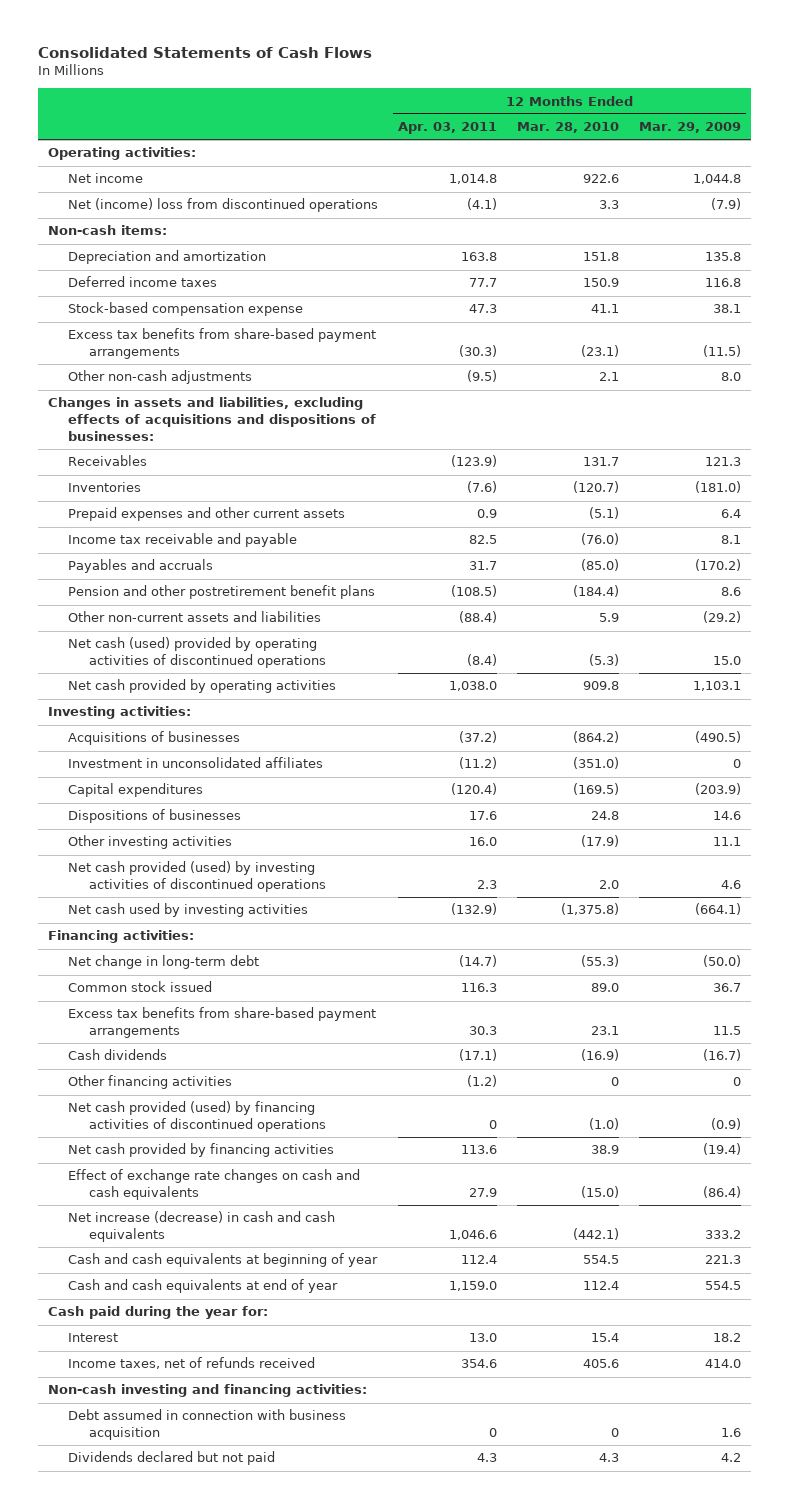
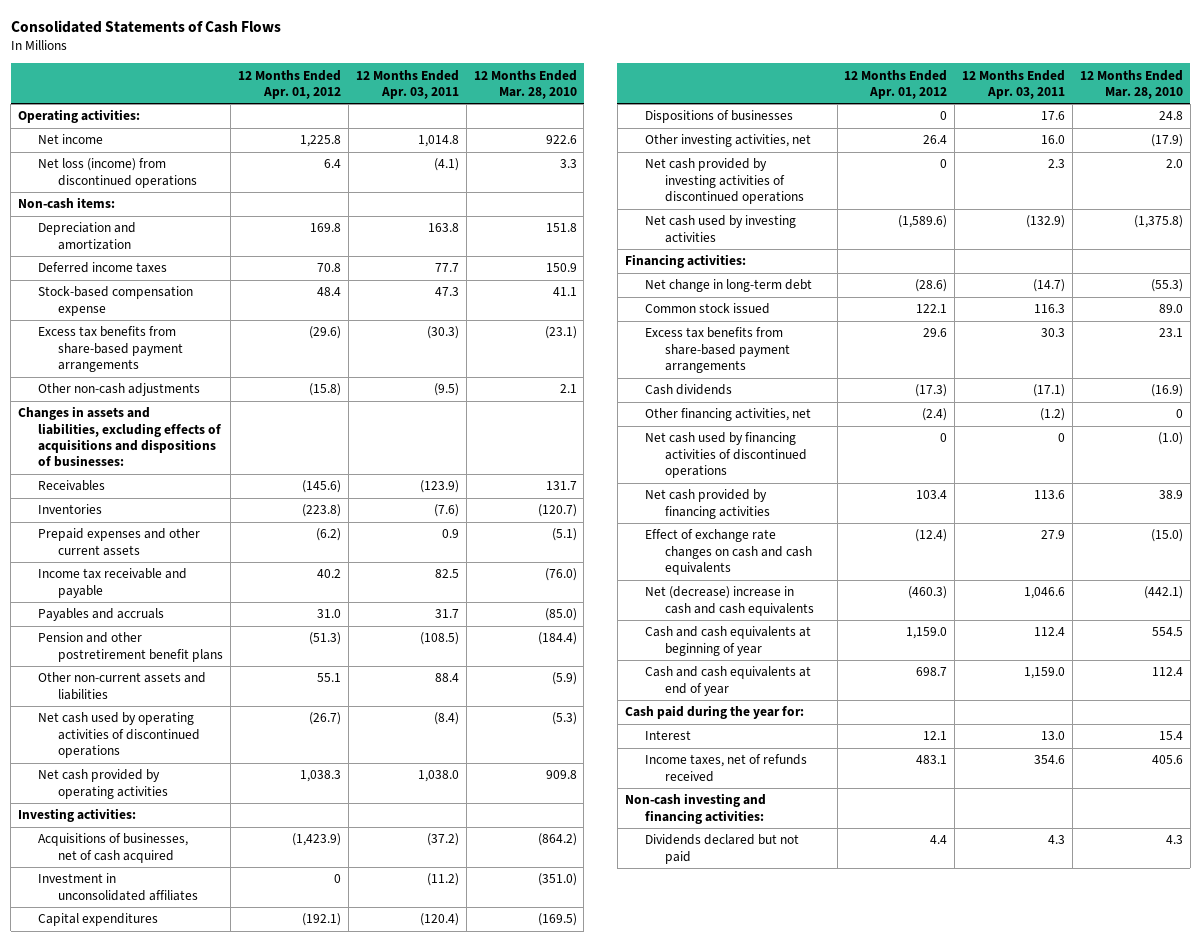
[639,122,742,134] Mar. 29, 2009 -> none
none -> [237,69,341,99] 12 Months Ended Apr. 01, 2012
[68,198,379,213] Net (income) loss from discontinued operations -> [38,158,198,188] Net loss (income) from discontinued operations
[459,611,498,624] (88.4) -> [434,673,459,683] 88.4
[599,613,620,623] 5.9 -> [551,672,577,686] (5.9)
[68,637,326,669] Net cash (used) provided by operating activities of discontinued operations -> [38,712,201,758] Net cash used by operating activities of discontinued operations
[68,731,241,746] Acquisitions of businesses -> [38,833,189,863] Acquisitions of businesses, net of cash acquired
[68,835,233,850] Other investing activities -> [644,134,811,148] Other investing activities, net
[68,861,326,893] Net cash provided (used) by investing activities of discontinued operations -> [644,158,804,204] Net cash provided by investing activities of discontinued operations
[68,1075,233,1090] Other financing activities -> [644,408,811,422] Other financing activities, net
[68,1101,326,1133] Net cash provided (used) by financing activities of discontinued operations -> [644,432,807,478] Net cash used by financing activities of discontinued operations
[68,1211,336,1243] Net increase (decrease) in cash and cash equivalents -> [644,586,814,616] Net (decrease) increase in cash and cash equivalents
[68,1409,347,1441] Debt assumed in connection with business acquisition -> none

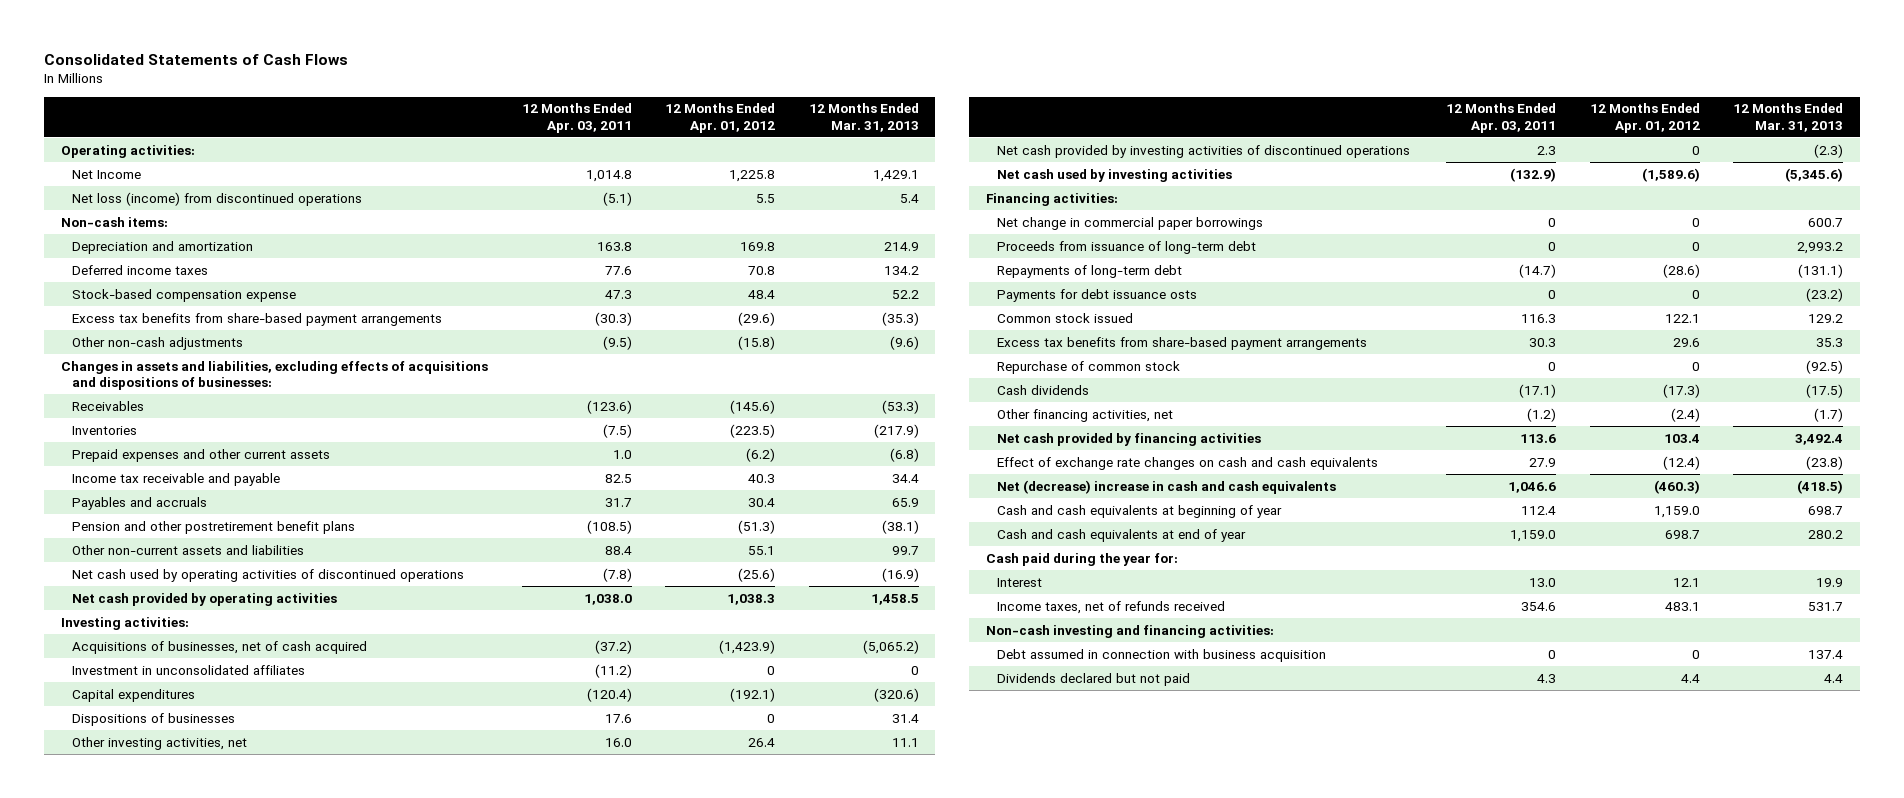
[473,69,577,99] 12 Months Ended Mar. 28, 2010 -> none
none -> [808,103,919,132] 12 Months Ended Mar. 31, 2013
[38,134,104,145] Net income -> [72,169,142,179] Net Income
[323,159,341,169] 6.4 -> [756,193,776,203] 5.5
[433,158,459,172] (4.1) -> [602,191,632,206] (5.1)
[434,263,459,273] 77.7 -> [604,265,632,275] 77.6
[419,480,459,494] (123.9) -> [586,399,632,414] (123.6)
[301,504,341,518] (223.8) -> [730,423,776,438] (223.5)
[433,504,459,518] (7.6) -> [602,423,632,438] (7.5)
[441,529,459,539] 0.9 -> [612,449,632,459] 1.0
[316,569,341,579] 40.2 -> [748,473,776,483] 40.3
[316,609,341,619] 31.0 -> [748,497,776,507] 30.4
[308,712,341,726] (26.7) -> [738,567,776,582] (25.6)
[433,712,459,726] (8.4) -> [602,567,632,582] (7.8)
none -> [996,216,1263,230] Net change in commercial paper borrowings
none -> [996,240,1256,254] Proceeds from issuance of long-term debt
[644,279,812,293] Net change in long-term debt -> [996,264,1182,278] Repayments of long-term debt
none -> [996,288,1197,302] Payments for debt issuance osts
none -> [996,360,1180,374] Repurchase of common stock
[644,432,807,478] Net cash used by financing activities of discontinued operations -> none
none -> [996,648,1326,662] Debt assumed in connection with business acquisition

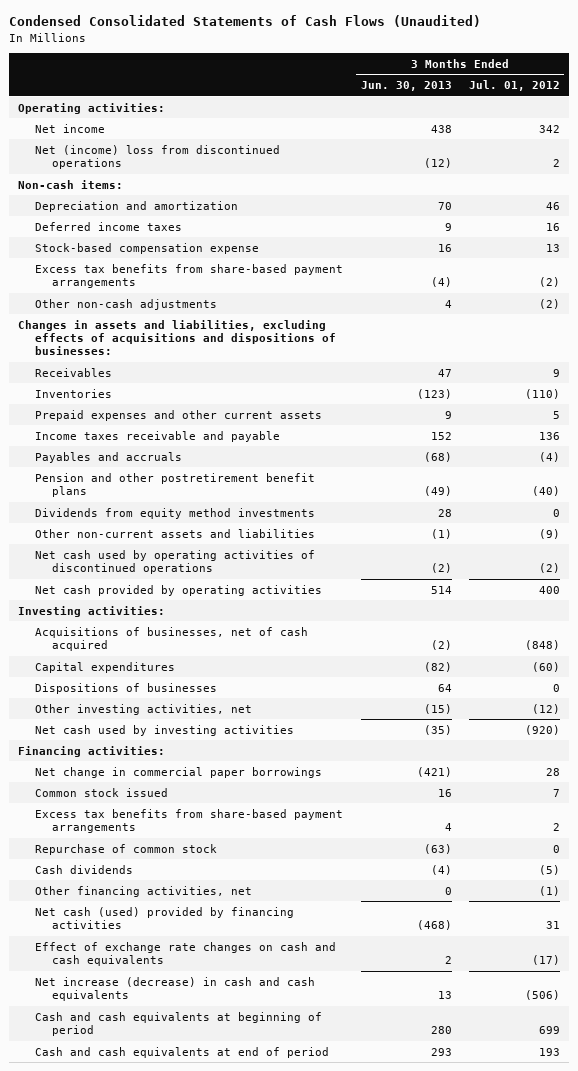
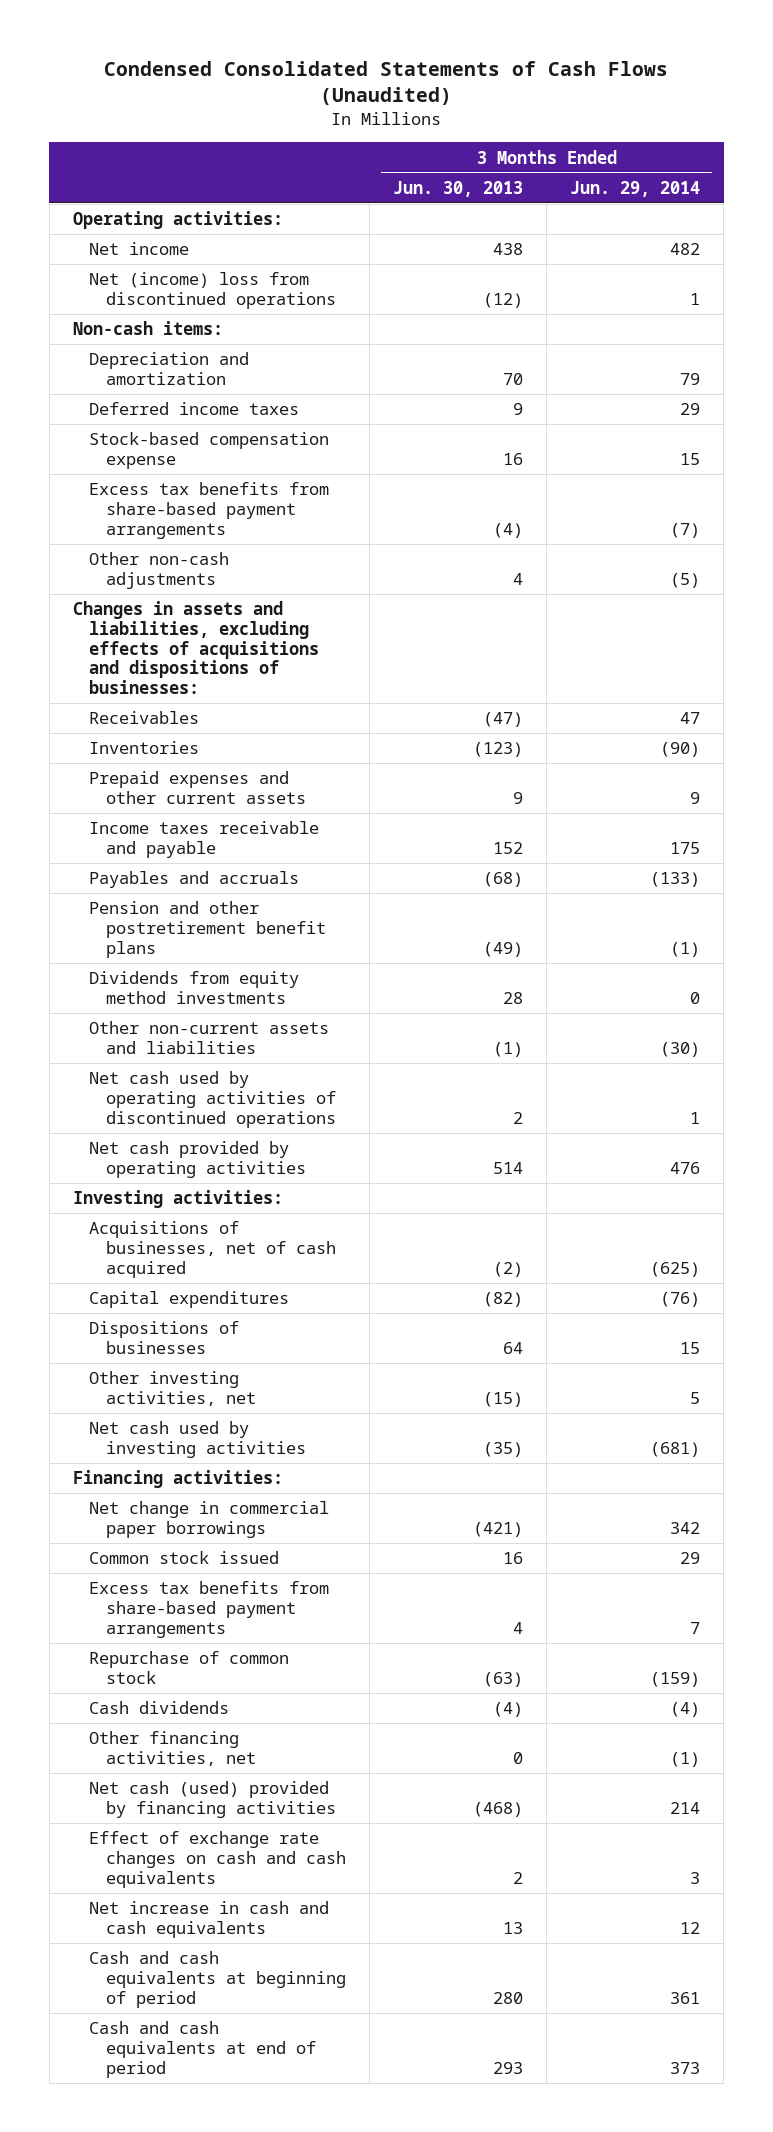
[469,80,561,92] Jul. 01, 2012 -> none
none -> [570,180,701,197] Jun. 29, 2014
[437,368,452,377] 47 -> [483,712,524,728] (47)
[430,562,452,573] (2) -> [513,1111,524,1124] 2
[35,976,316,1001] Net increase (decrease) in cash and cash equivalents -> [89,1901,330,1939] Net increase in cash and cash equivalents

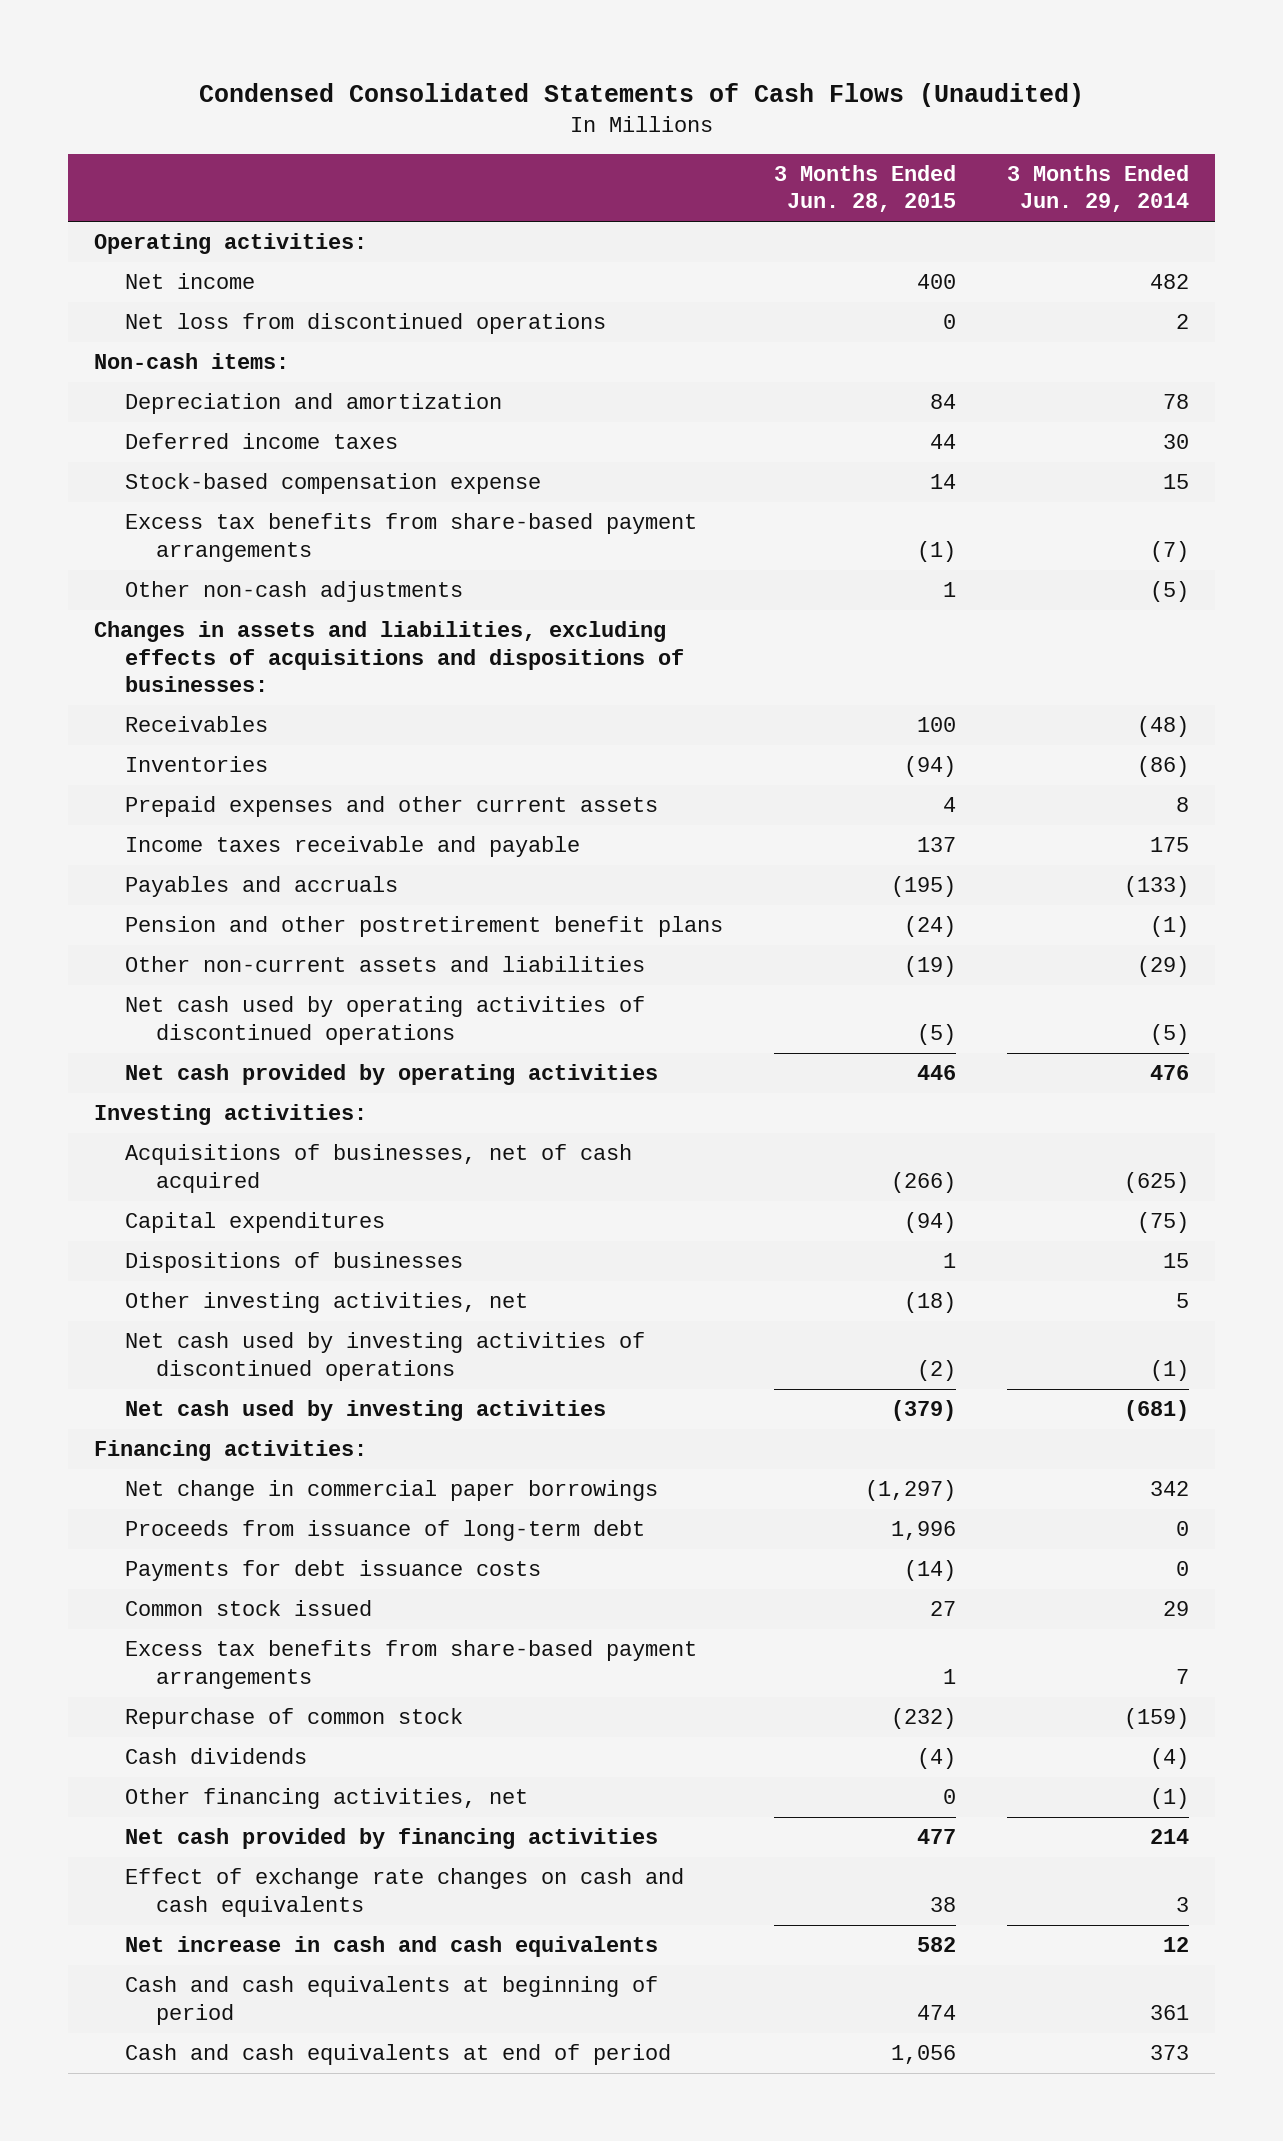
[393,180,524,197] Jun. 30, 2013 -> none
none -> [774,165,957,213] 3 Months Ended Jun. 28, 2015
[89,272,336,310] Net (income) loss from discontinued operations -> [124,313,606,335] Net loss from discontinued operations
[690,293,701,306] 1 -> [1176,314,1190,330] 2
[680,373,701,386] 79 -> [1163,394,1190,410] 78
[680,403,701,416] 29 -> [1163,434,1190,450] 30
[680,712,701,725] 47 -> [1137,716,1190,738] (48)
[660,742,701,758] (90) -> [1137,756,1190,778] (86)
[690,792,701,805] 9 -> [1176,797,1190,813] 8
[89,971,300,1005] Dividends from equity method investments -> none
[660,1042,701,1058] (30) -> [1137,956,1190,978] (29)
[690,1111,701,1124] 1 -> [1150,1023,1190,1045] (5)
[660,1292,701,1308] (76) -> [1137,1212,1190,1234] (75)
none -> [124,1332,645,1381] Net cash used by investing activities of discontinued operations
none -> [124,1520,645,1542] Proceeds from issuance of long-term debt
none -> [124,1560,541,1582] Payments for debt issuance costs
[89,1781,336,1819] Net cash (used) provided by financing activities -> [124,1828,658,1850] Net cash provided by financing activities

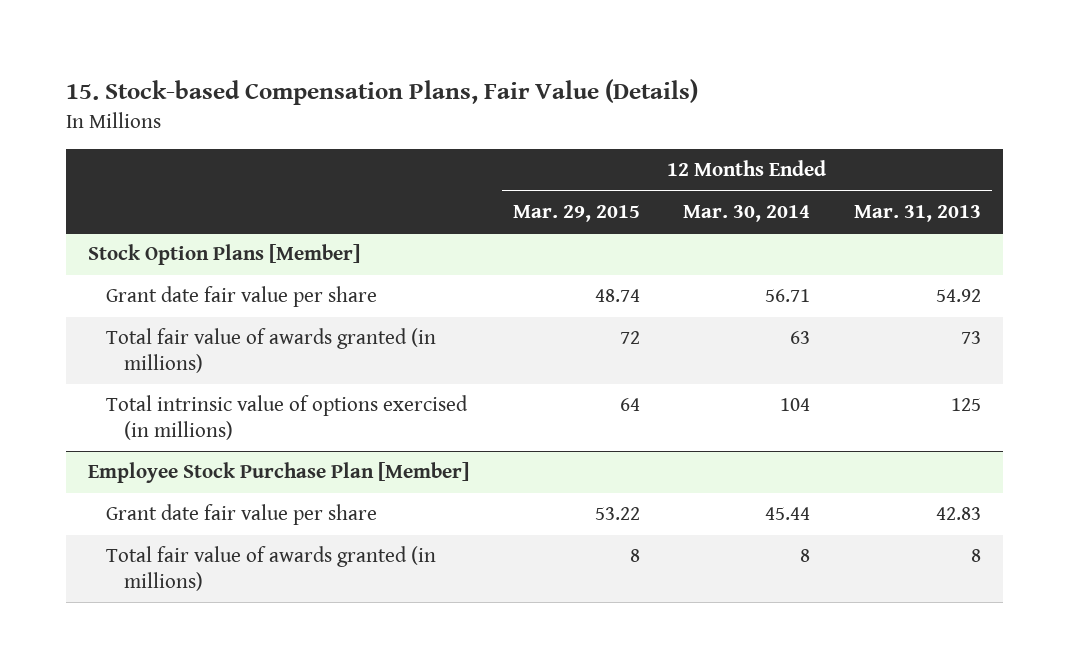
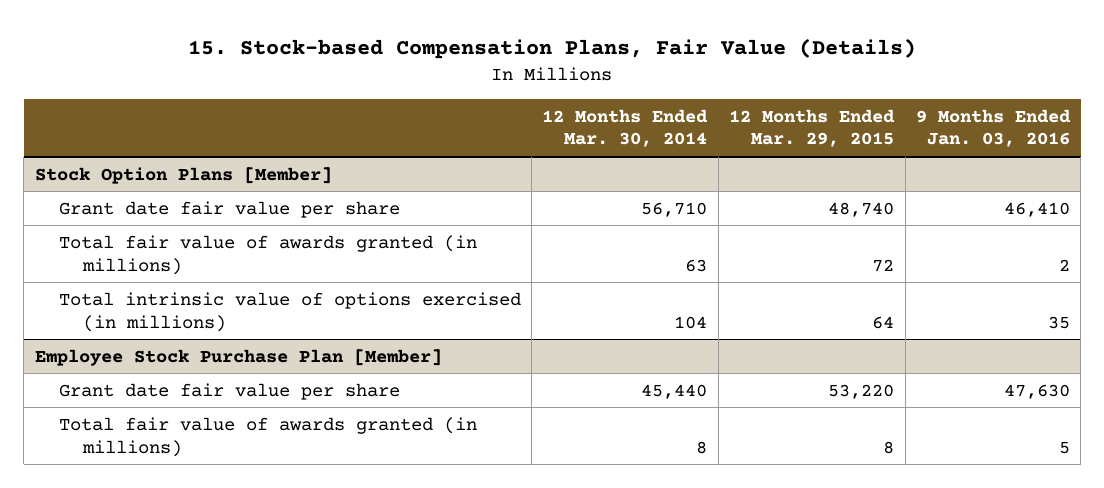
[854,204,982,222] Mar. 31, 2013 -> none
none -> [915,108,1071,148] 9 Months Ended Jan. 03, 2016
[594,289,640,303] 48.74 -> [828,201,895,217] 48,740
[765,289,811,303] 56.71 -> [641,201,708,217] 56,710
[594,507,640,521] 53.22 -> [828,383,895,399] 53,220
[765,507,811,521] 45.44 -> [641,383,708,399] 45,440

